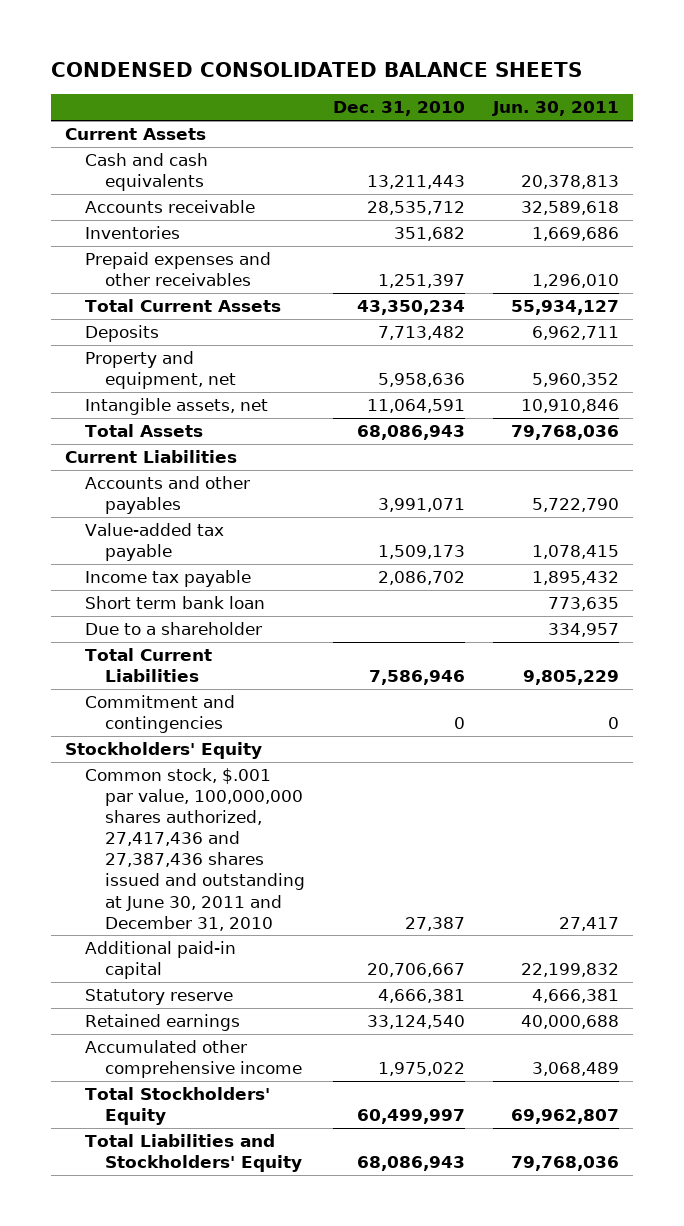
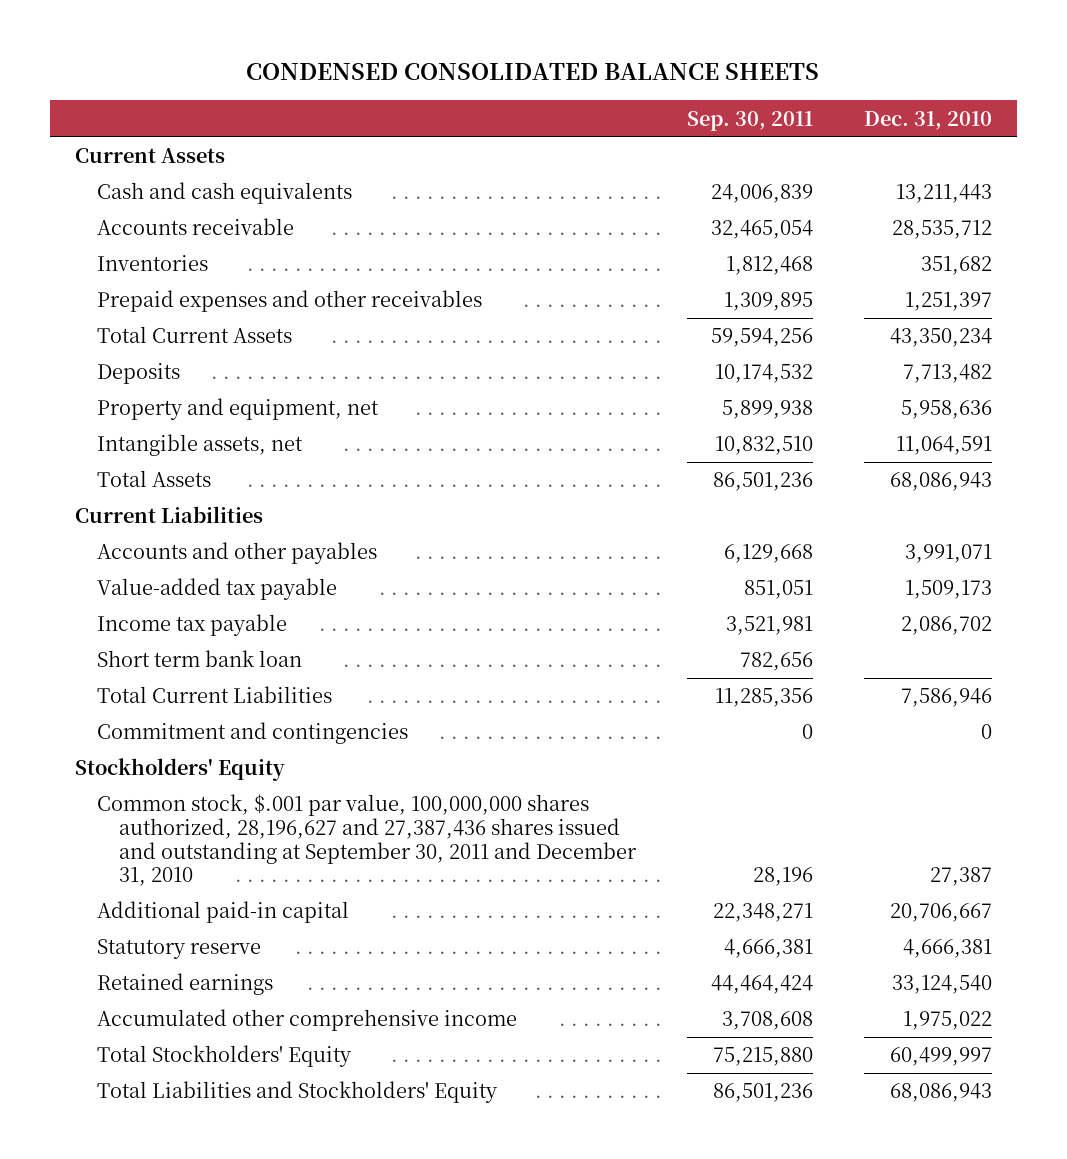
[491,101,619,117] Jun. 30, 2011 -> none
none -> [687,110,814,131] Sep. 30, 2011
[85,621,263,635] Due to a shareholder -> none
[85,767,306,931] Common stock, $.001 par value, 100,000,000 shares authorized, 27,417,436 and 27,387,436 shares issued and outstanding at June 30, 2011 and December 31, 2010 -> [97,794,638,887] Common stock, $.001 par value, 100,000,000 shares authorized, 28,196,627 and 27,387,436 shares issued and outstanding at September 30, 2011 and December 31, 2010

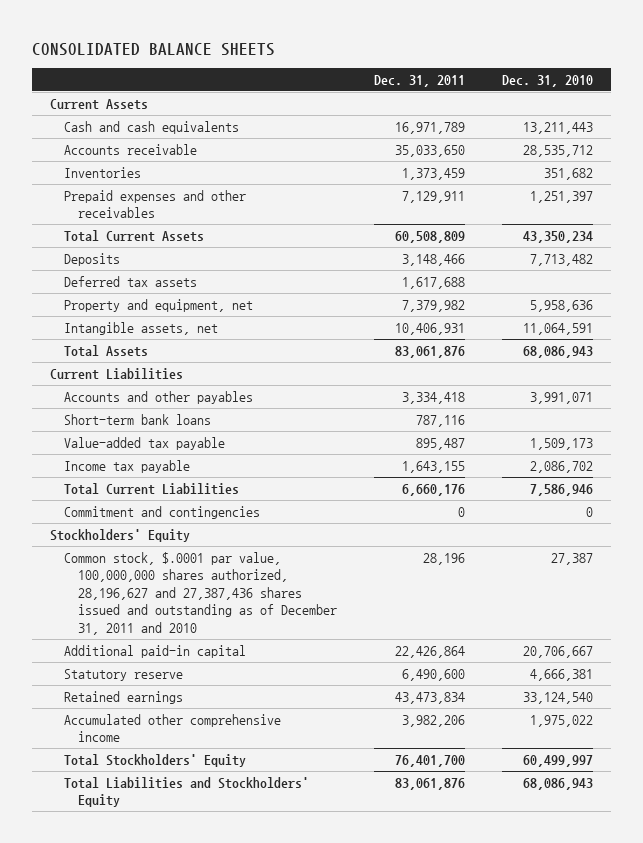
[246,63,820,81] CONDENSED CONSOLIDATED BALANCE SHEETS -> [31,42,275,56] CONSOLIDATED BALANCE SHEETS
[687,110,814,131] Sep. 30, 2011 -> none
none -> [374,74,466,87] Dec. 31, 2011
none -> [64,275,198,287] Deferred tax assets
none -> [64,413,212,425] Short-term bank loans
[97,650,303,668] Short term bank loan -> none
[97,794,638,887] Common stock, $.001 par value, 100,000,000 shares authorized, 28,196,627 and 27,387,436 shares issued and outstanding at September 30, 2011 and December 31, 2010 -> [64,551,338,635] Common stock, $.0001 par value, 100,000,000 shares authorized, 28,196,627 and 27,387,436 shares issued and outstanding as of December 31, 2011 and 2010

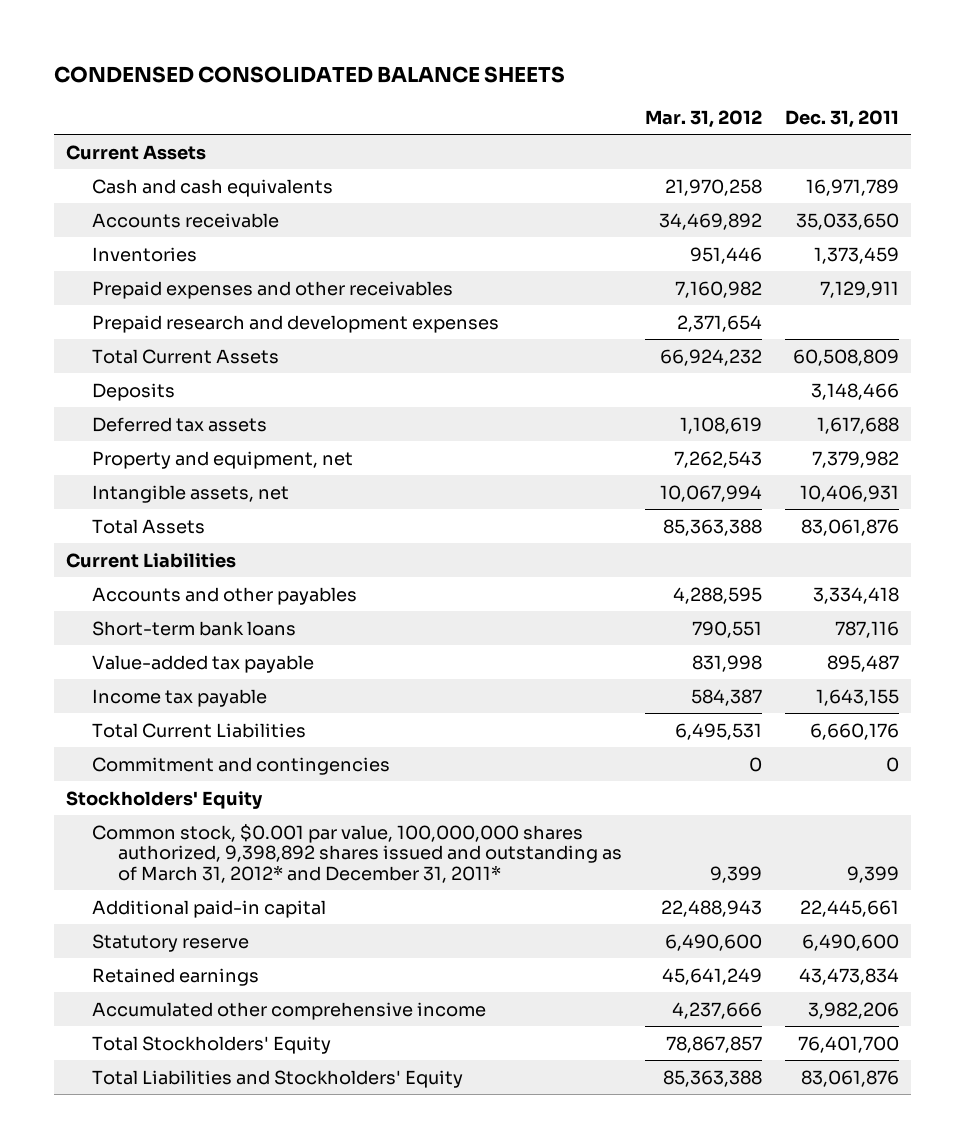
[31,42,275,56] CONSOLIDATED BALANCE SHEETS -> [54,66,566,84] CONDENSED CONSOLIDATED BALANCE SHEETS
[501,74,593,87] Dec. 31, 2010 -> none
none -> [645,109,763,128] Mar. 31, 2012
none -> [92,314,500,333] Prepaid research and development expenses
[64,551,338,635] Common stock, $.0001 par value, 100,000,000 shares authorized, 28,196,627 and 27,387,436 shares issued and outstanding as of December 31, 2011 and 2010 -> [92,823,623,883] Common stock, $0.001 par value, 100,000,000 shares authorized, 9,398,892 shares issued and outstanding as of March 31, 2012* and December 31, 2011*
[423,552,466,565] 28,196 -> [847,865,900,883] 9,399
[395,645,466,658] 22,426,864 -> [800,899,900,917] 22,445,661

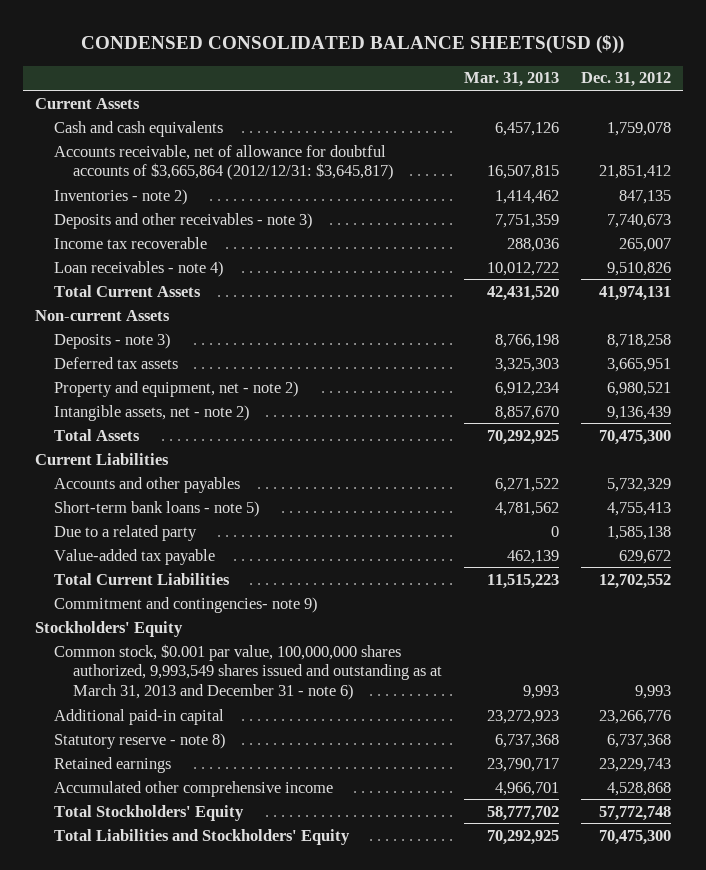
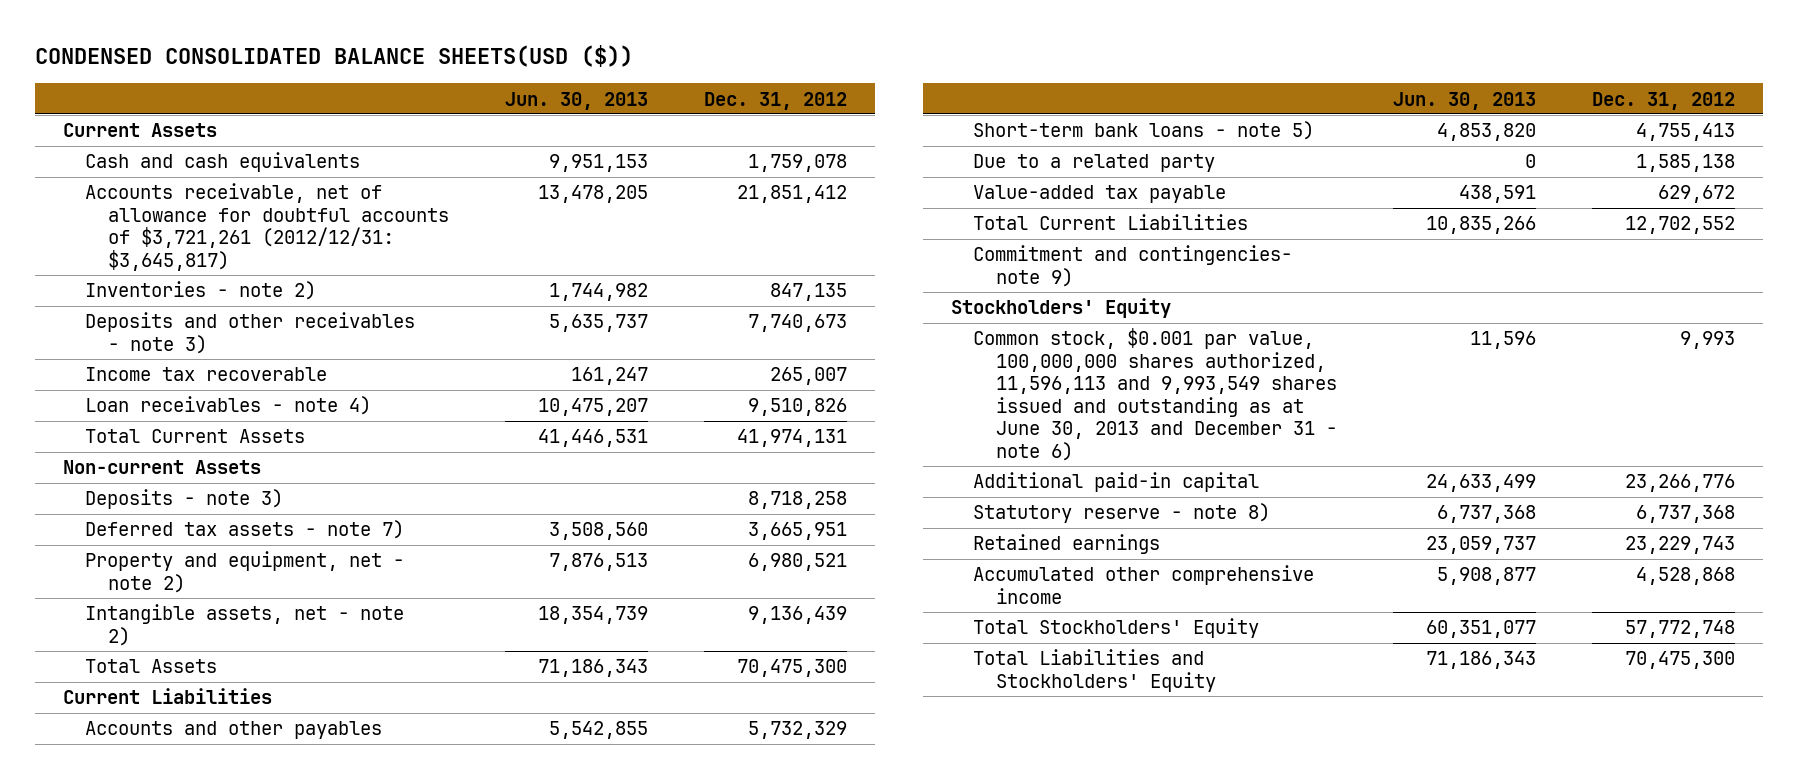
[464,72,560,88] Mar. 31, 2013 -> none
none -> [504,91,648,110] Jun. 30, 2013
[53,144,394,181] Accounts receivable, net of allowance for doubtful accounts of $3,665,864 (2012/12/31: $3,645,817) -> [85,183,449,271] Accounts receivable, net of allowance for doubtful accounts of $3,721,261 (2012/12/31: $3,645,817)
[53,356,178,369] Deferred tax assets -> [85,520,405,540] Deferred tax assets - note 7)
[53,643,442,701] Common stock, $0.001 par value, 100,000,000 shares authorized, 9,993,549 shares issued and outstanding as at March 31, 2013 and December 31 - note 6) -> [973,328,1337,461] Common stock, $0.001 par value, 100,000,000 shares authorized, 11,596,113 and 9,993,549 shares issued and outstanding as at June 30, 2013 and December 31 - note 6)

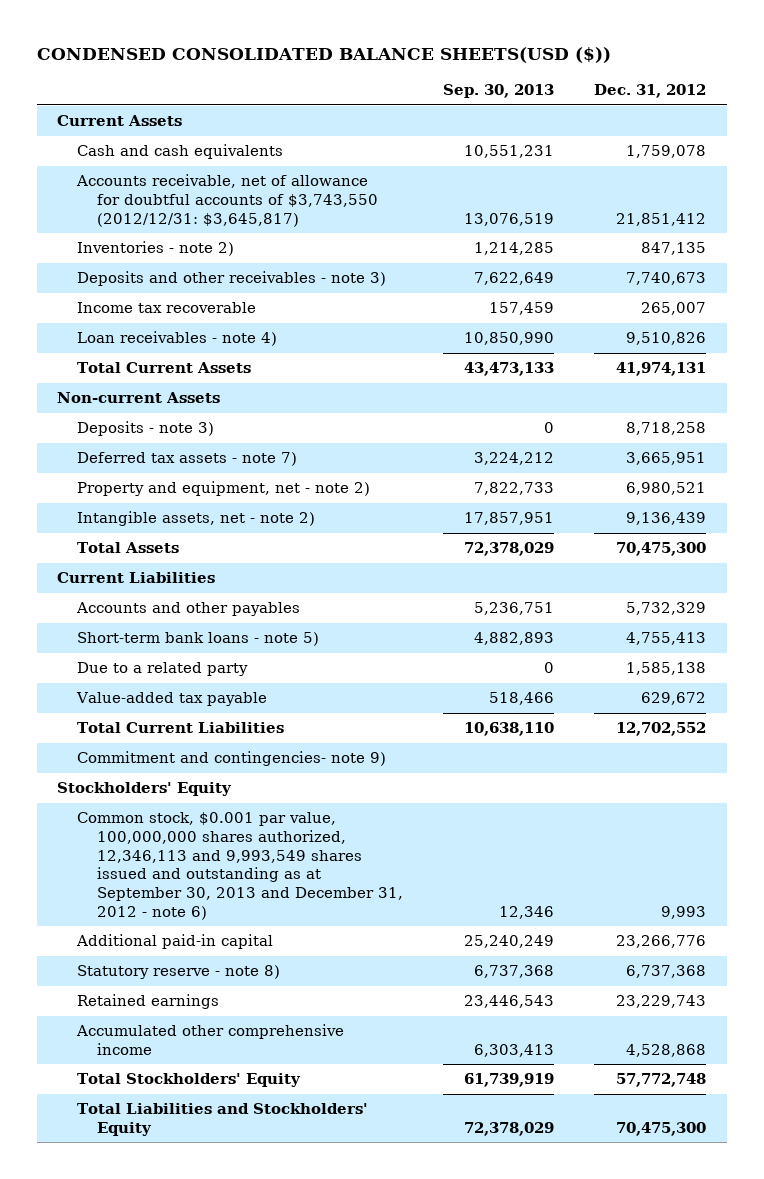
[504,91,648,110] Jun. 30, 2013 -> none
none -> [442,84,554,99] Sep. 30, 2013
[85,183,449,271] Accounts receivable, net of allowance for doubtful accounts of $3,721,261 (2012/12/31: $3,645,817) -> [75,174,378,227] Accounts receivable, net of allowance for doubtful accounts of $3,743,550 (2012/12/31: $3,645,817)
[973,328,1337,461] Common stock, $0.001 par value, 100,000,000 shares authorized, 11,596,113 and 9,993,549 shares issued and outstanding as at June 30, 2013 and December 31 - note 6) -> [76,812,403,920] Common stock, $0.001 par value, 100,000,000 shares authorized, 12,346,113 and 9,993,549 shares issued and outstanding as at September 30, 2013 and December 31, 2012 - note 6)

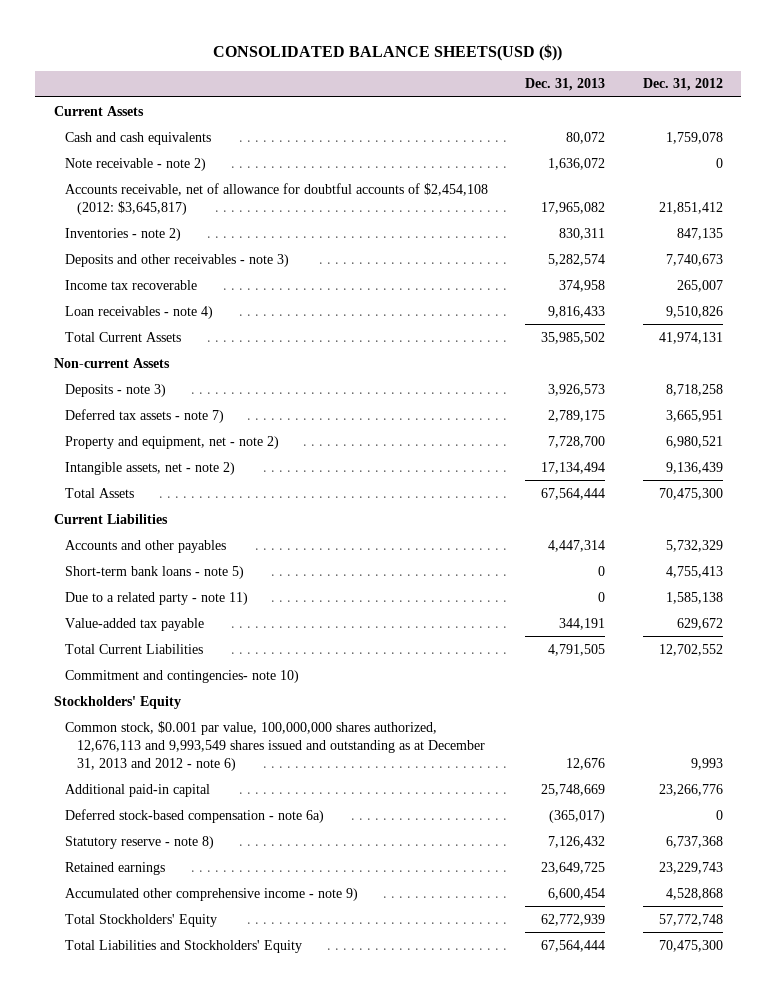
[37,47,612,64] CONDENSED CONSOLIDATED BALANCE SHEETS(USD ($)) -> [213,43,563,61] CONSOLIDATED BALANCE SHEETS(USD ($))
[442,84,554,99] Sep. 30, 2013 -> none
none -> [525,78,606,92] Dec. 31, 2013
none -> [65,157,207,171] Note receivable - note 2)
[75,174,378,227] Accounts receivable, net of allowance for doubtful accounts of $3,743,550 (2012/12/31: $3,645,817) -> [65,182,489,215] Accounts receivable, net of allowance for doubtful accounts of $2,454,108 (2012: $3,645,817)
[76,662,248,677] Due to a related party -> [65,591,249,605] Due to a related party - note 11)
[76,751,386,767] Commitment and contingencies- note 9) -> [65,669,300,683] Commitment and contingencies- note 10)
[76,812,403,920] Common stock, $0.001 par value, 100,000,000 shares authorized, 12,346,113 and 9,993,549 shares issued and outstanding as at September 30, 2013 and December 31, 2012 - note 6) -> [65,720,485,771] Common stock, $0.001 par value, 100,000,000 shares authorized, 12,676,113 and 9,993,549 shares issued and outstanding as at December 31, 2013 and 2012 - note 6)
none -> [65,808,325,823] Deferred stock-based compensation - note 6a)
[75,1024,344,1055] Accumulated other comprehensive income -> [65,887,359,901] Accumulated other comprehensive income - note 9)

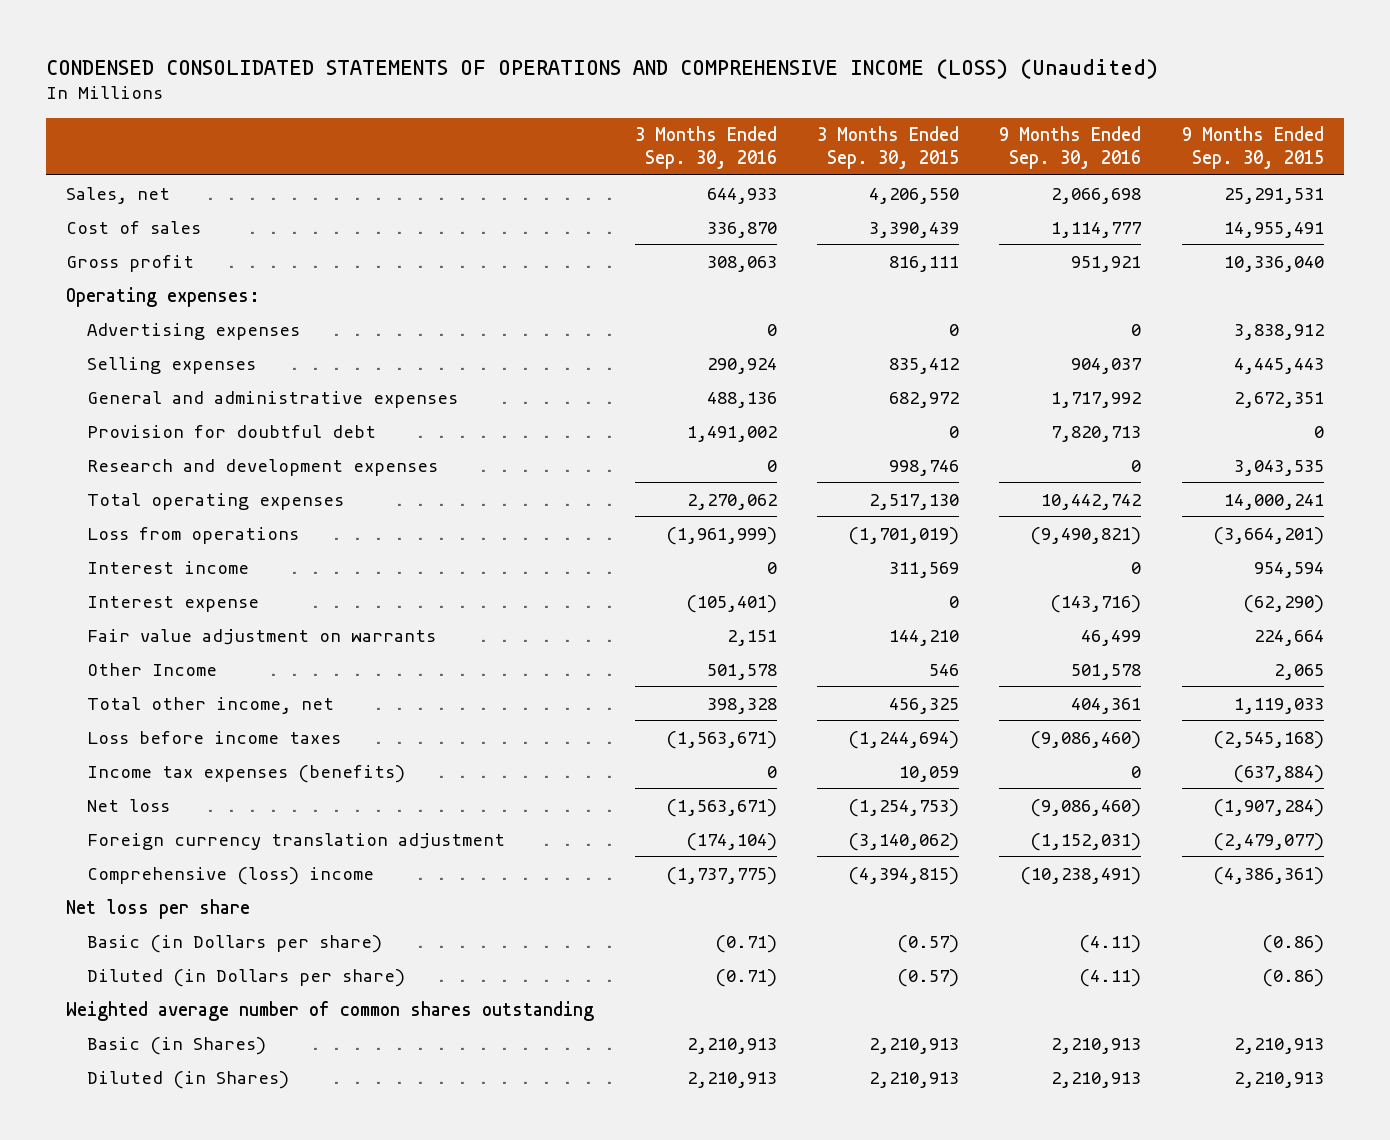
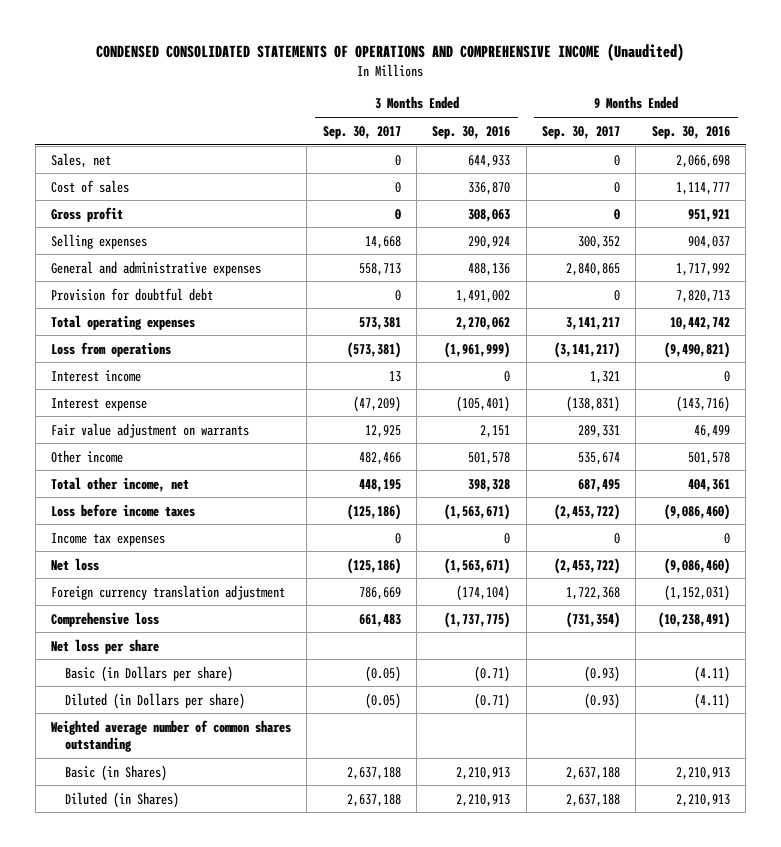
[46,58,1159,79] CONDENSED CONSOLIDATED STATEMENTS OF OPERATIONS AND COMPREHENSIVE INCOME (LOSS) (Unaudited) -> [96,42,685,61] CONDENSED CONSOLIDATED STATEMENTS OF OPERATIONS AND COMPREHENSIVE INCOME (Unaudited)
[817,126,960,169] 3 Months Ended Sep. 30, 2015 -> none
[1181,126,1324,169] 9 Months Ended Sep. 30, 2015 -> none
none -> [322,125,401,139] Sep. 30, 2017
none -> [542,125,621,139] Sep. 30, 2017
[66,286,261,307] Operating expenses: -> none
[86,322,300,340] Advertising expenses -> none
[86,458,438,476] Research and development expenses -> none
[86,662,217,676] Other Income -> [51,449,124,463] Other income
[86,764,405,783] Income tax expenses (benefits) -> [51,532,166,546] Income tax expenses
[86,866,374,885] Comprehensive (loss) income -> [51,611,160,627] Comprehensive loss

